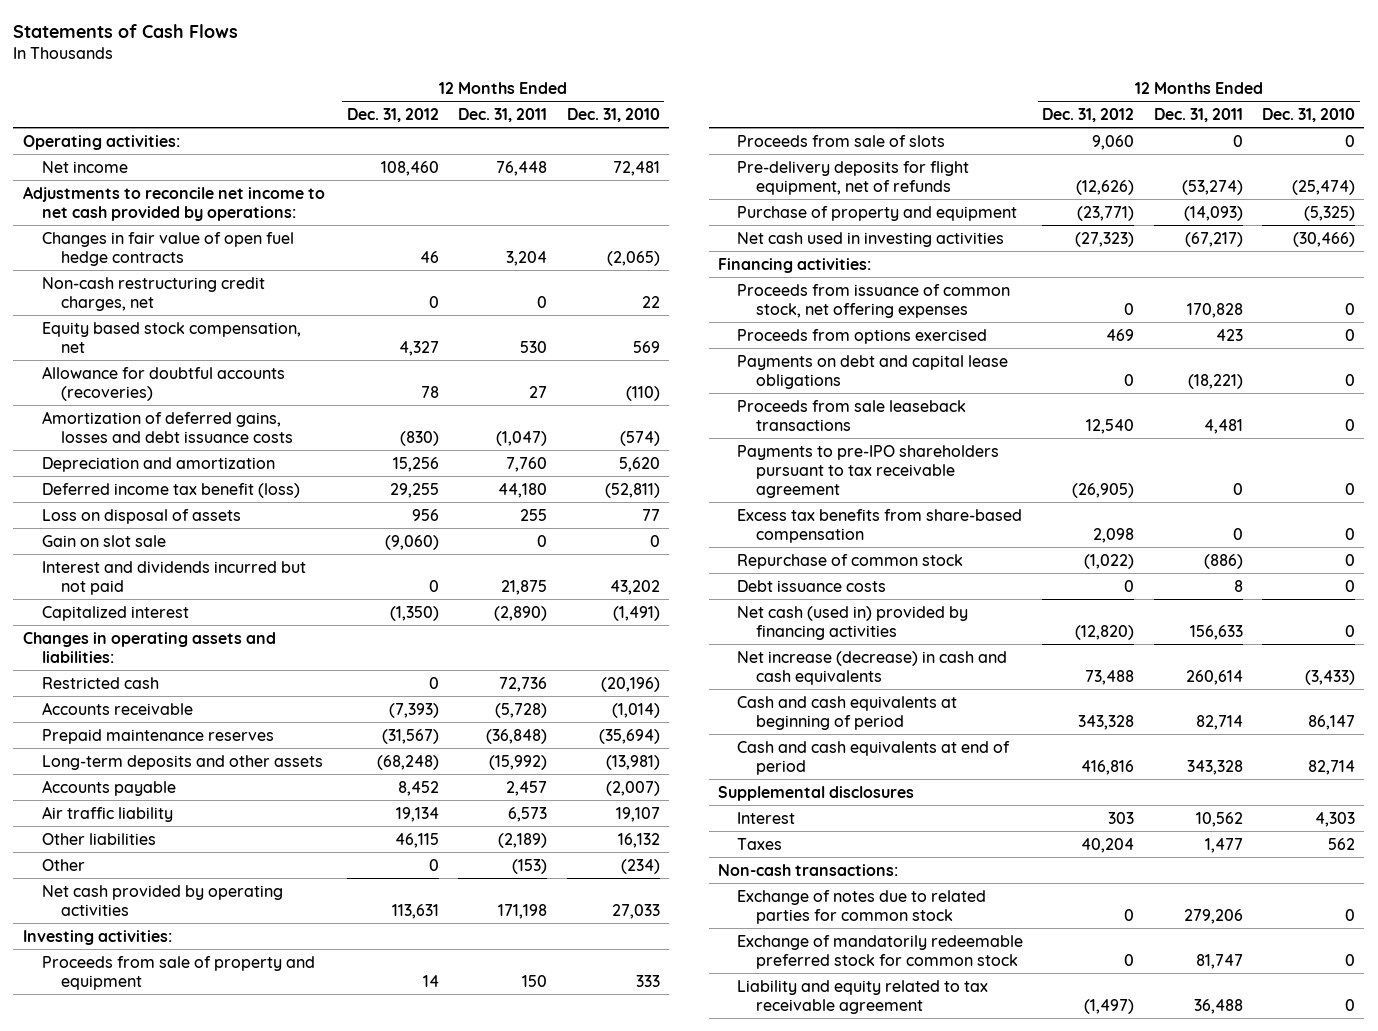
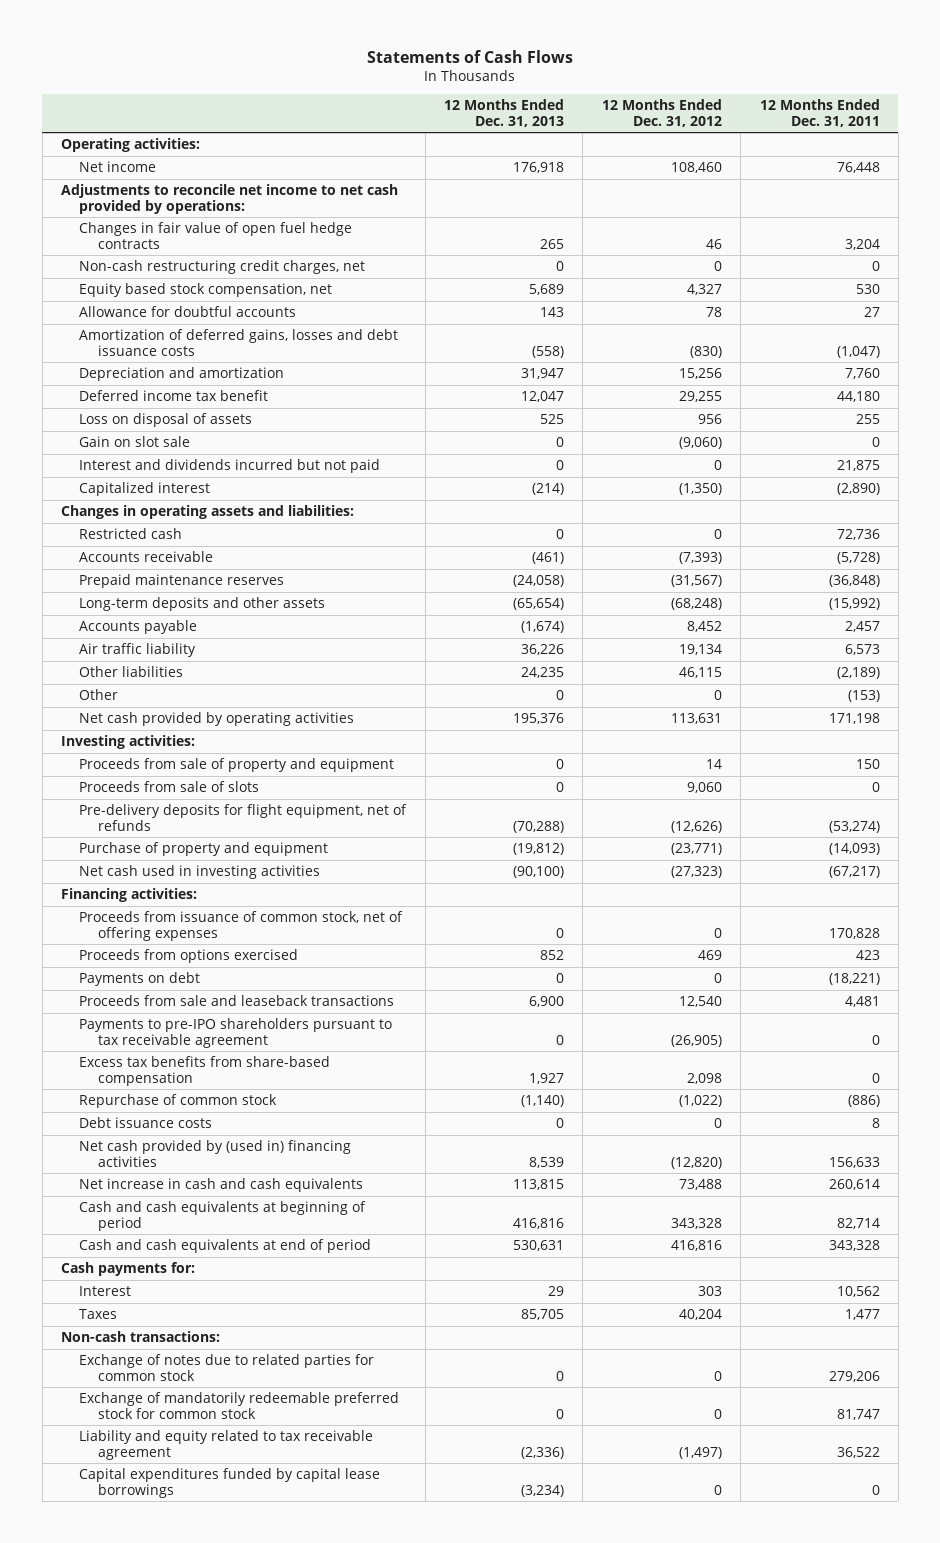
[566,107,660,122] Dec. 31, 2010 -> none
none -> [444,99,565,127] 12 Months Ended Dec. 31, 2013
[41,365,285,401] Allowance for doubtful accounts (recoveries) -> [79,306,297,318] Allowance for doubtful accounts
[41,482,300,498] Deferred income tax benefit (loss) -> [79,390,269,402] Deferred income tax benefit
[737,283,1011,318] Proceeds from issuance of common stock, net offering expenses -> [79,911,404,941] Proceeds from issuance of common stock, net of offering expenses
[737,354,1009,389] Payments on debt and capital lease obligations -> [79,972,201,987] Payments on debt
[737,399,967,431] Proceeds from sale leaseback transactions -> [79,995,395,1007] Proceeds from sale and leaseback transactions
[737,605,969,640] Net cash (used in) provided by financing activities -> [79,1140,352,1167] Net cash provided by (used in) financing activities
[737,650,1008,685] Net increase (decrease) in cash and cash equivalents -> [79,1178,364,1193] Net increase in cash and cash equivalents
[718,785,915,801] Supplemental disclosures -> [60,1262,195,1277] Cash payments for:
[1193,998,1243,1014] 36,488 -> [836,1446,880,1458] 36,522
none -> [79,1468,381,1498] Capital expenditures funded by capital lease borrowings

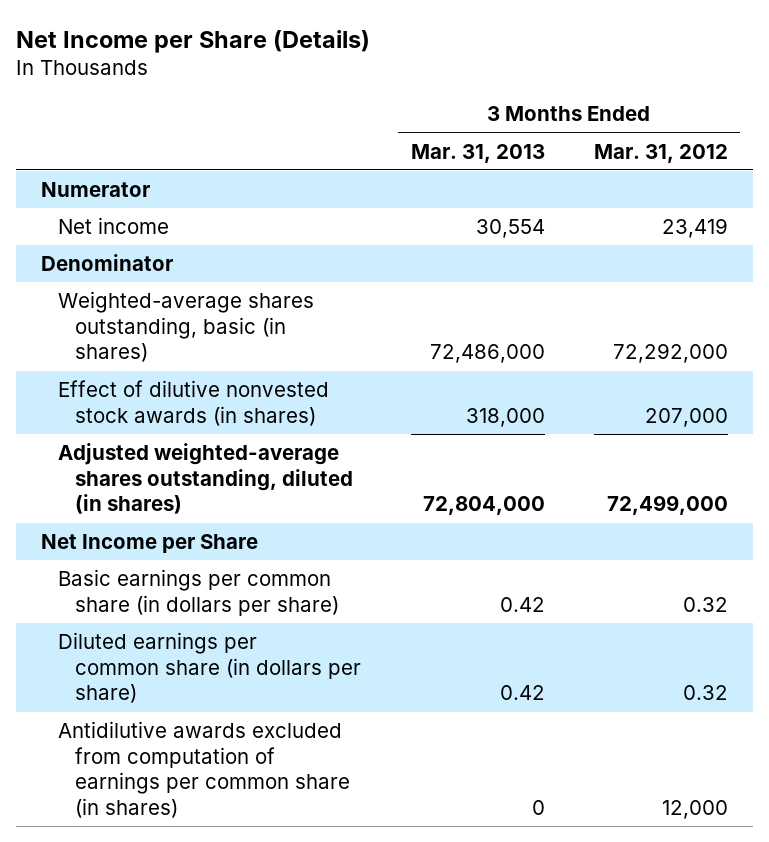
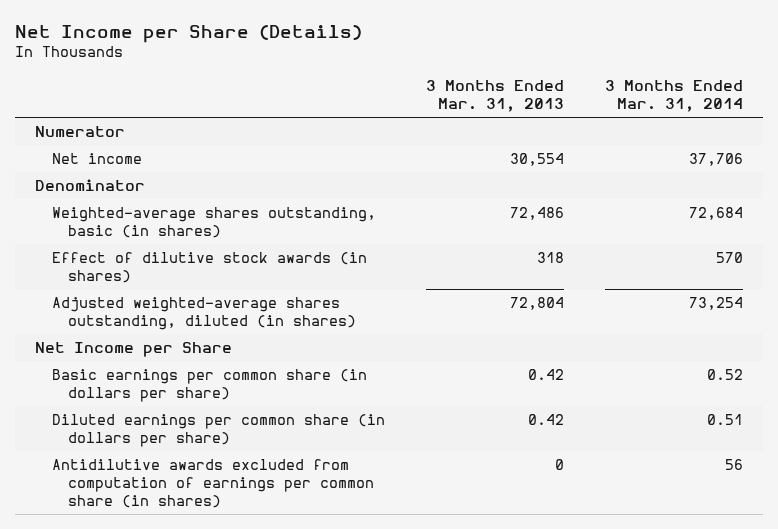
[594,143,729,163] Mar. 31, 2012 -> none
none -> [604,79,743,113] 3 Months Ended Mar. 31, 2014
[429,344,545,364] 72,486,000 -> [509,207,564,221] 72,486
[58,379,330,426] Effect of dilutive nonvested stock awards (in shares) -> [51,252,367,284] Effect of dilutive stock awards (in shares)
[465,407,545,427] 318,000 -> [536,252,564,264] 318
[422,496,545,516] 72,804,000 -> [509,297,564,311] 72,804

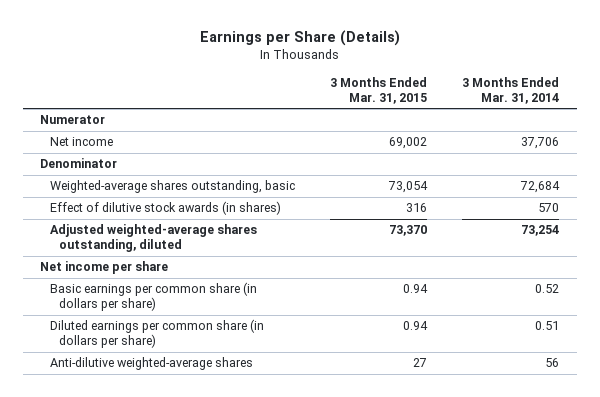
[14,24,362,43] Net Income per Share (Details) -> [199,30,400,47] Earnings per Share (Details)
[425,79,564,113] 3 Months Ended Mar. 31, 2013 -> none
none -> [329,76,427,104] 3 Months Ended Mar. 31, 2015
[51,207,376,239] Weighted-average shares outstanding, basic (in shares) -> [49,180,295,194] Weighted-average shares outstanding, basic
[51,297,357,331] Adjusted weighted-average shares outstanding, diluted (in shares) -> [49,224,257,253] Adjusted weighted-average shares outstanding, diluted
[35,342,233,358] Net Income per Share -> [40,261,169,275] Net income per share
[51,459,375,509] Antidilutive awards excluded from computation of earnings per common share (in shares) -> [49,357,253,371] Anti-dilutive weighted-average shares

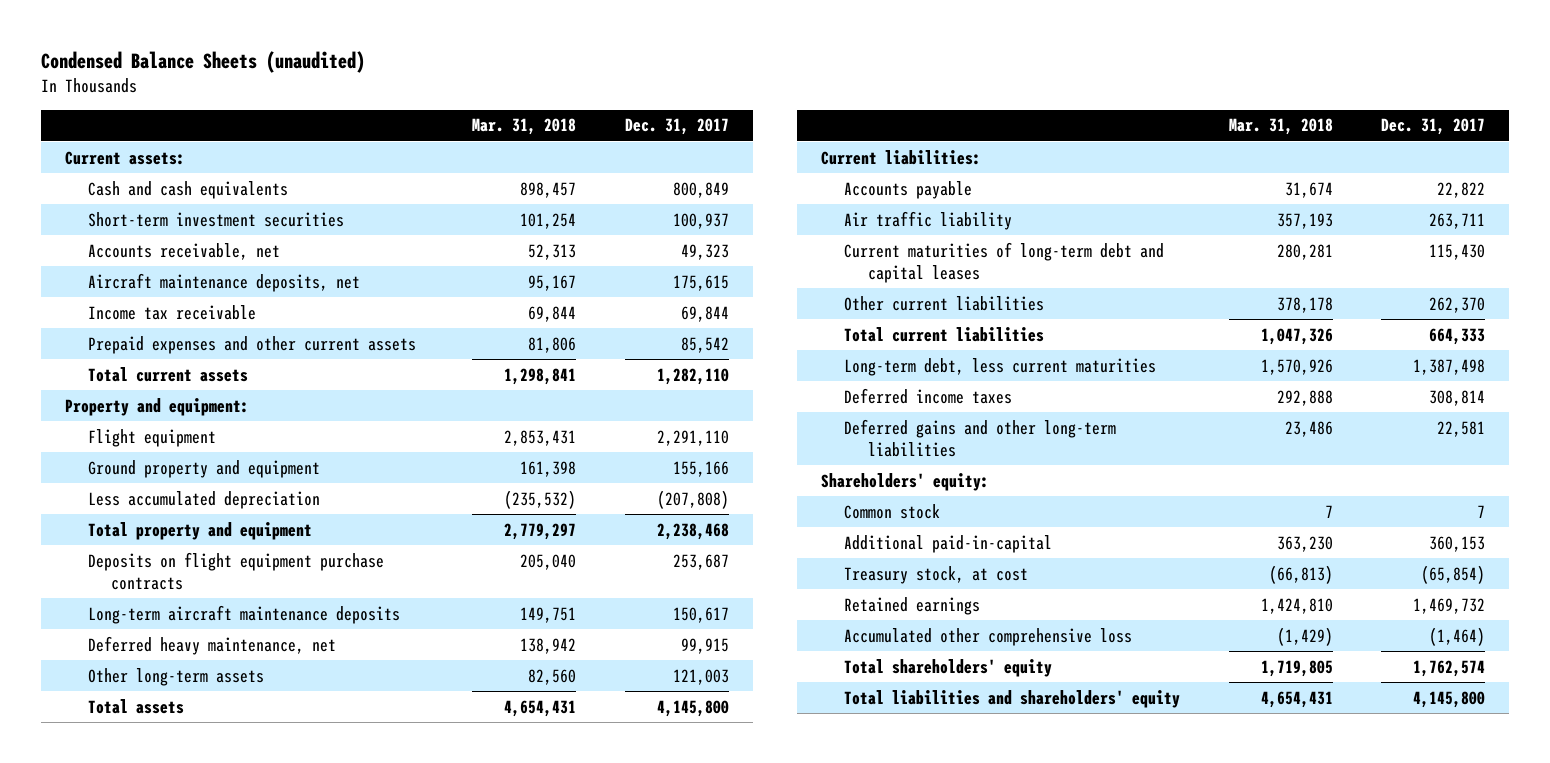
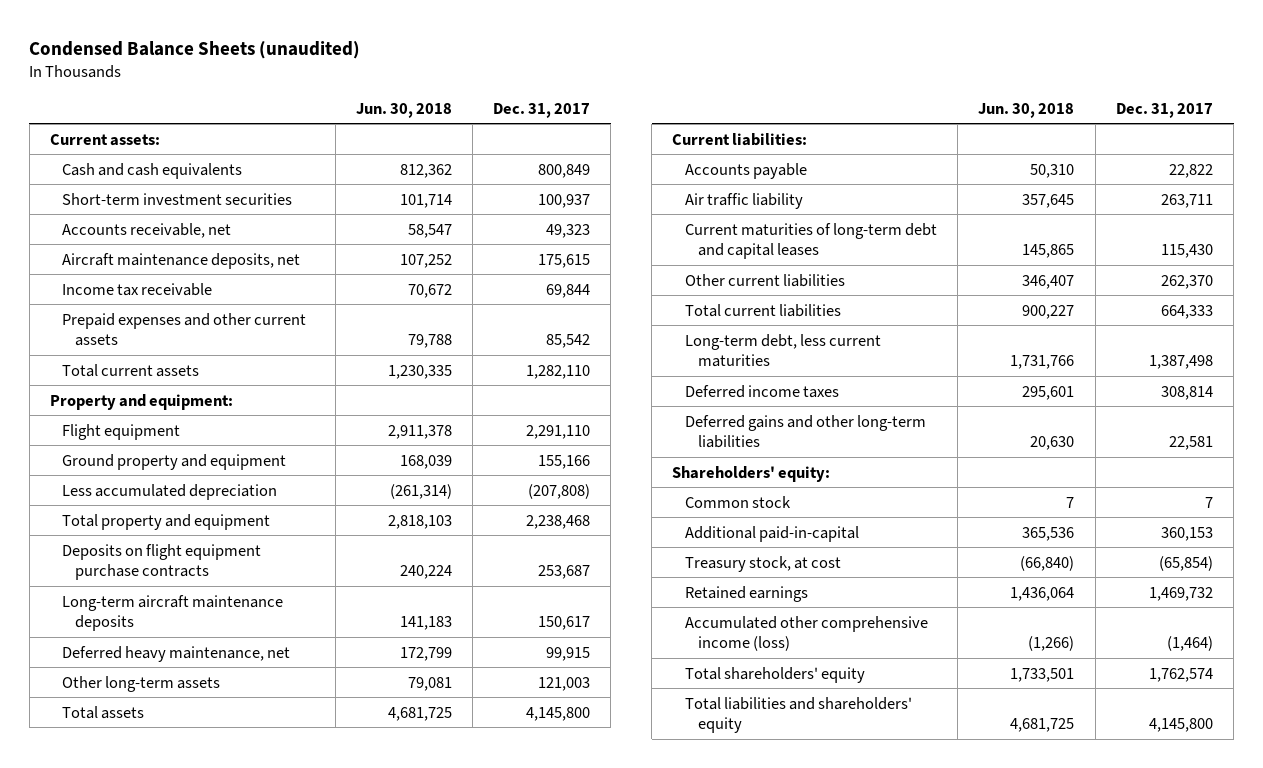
[472,118,577,136] Mar. 31, 2018 -> none
none -> [355,102,452,118] Jun. 30, 2018
[844,627,1133,646] Accumulated other comprehensive loss -> [685,615,929,652] Accumulated other comprehensive income (loss)

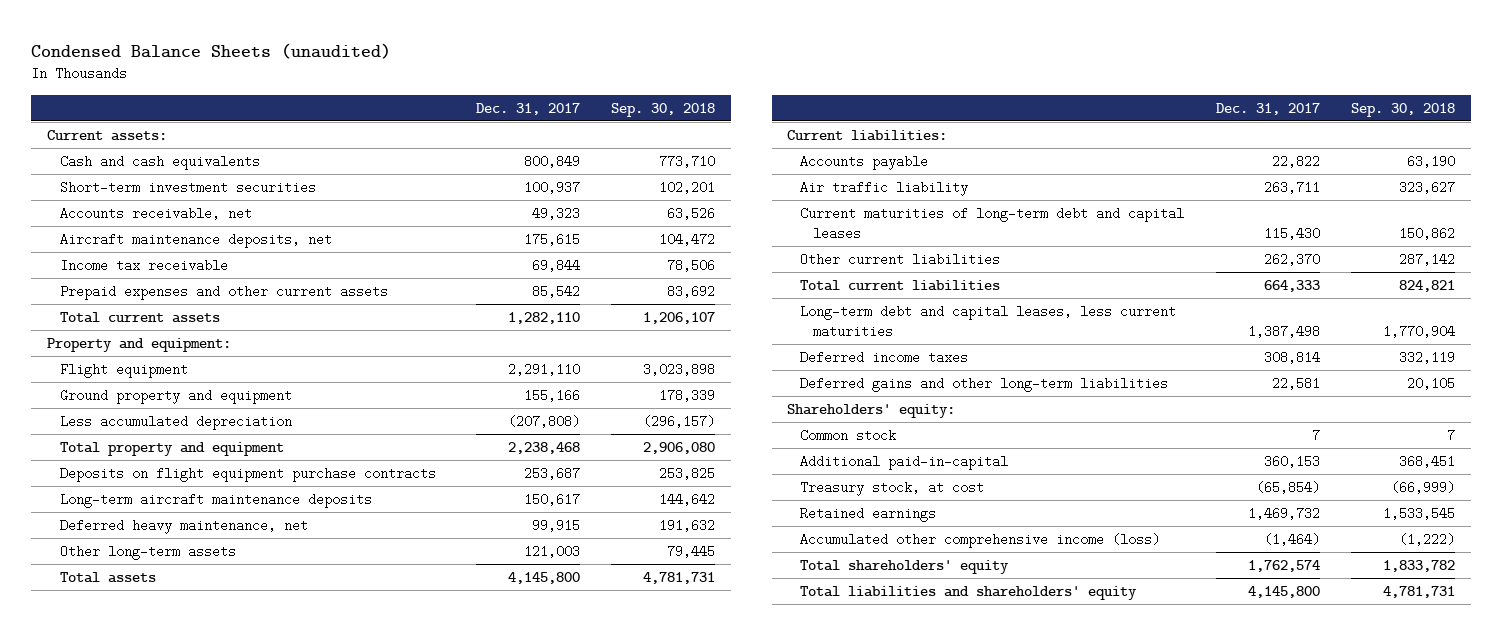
[355,102,452,118] Jun. 30, 2018 -> none
none -> [611,102,716,117] Sep. 30, 2018
[685,333,882,368] Long-term debt, less current maturities -> [800,304,1177,339] Long-term debt and capital leases, less current maturities

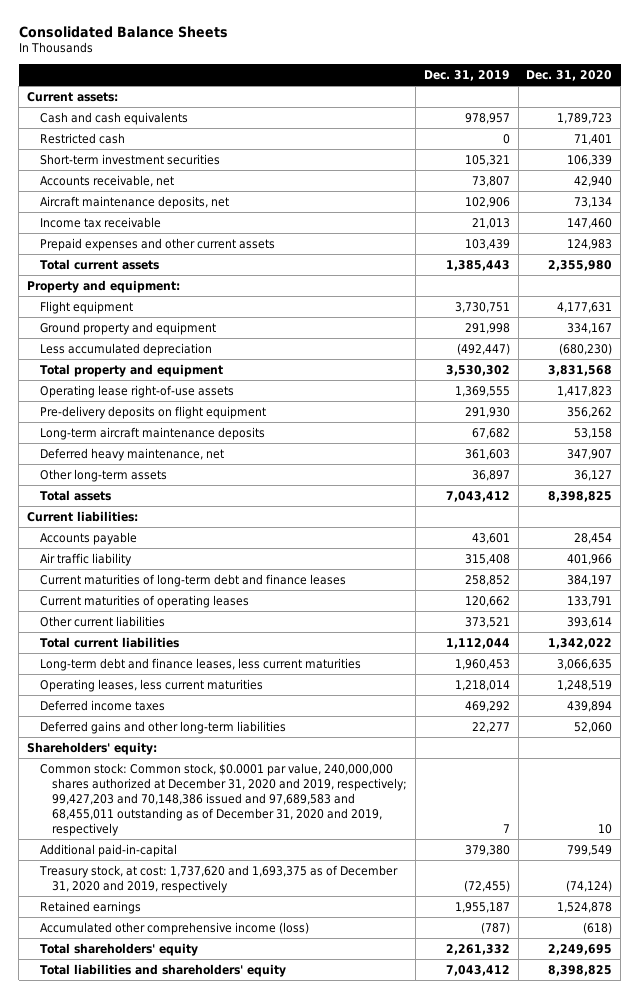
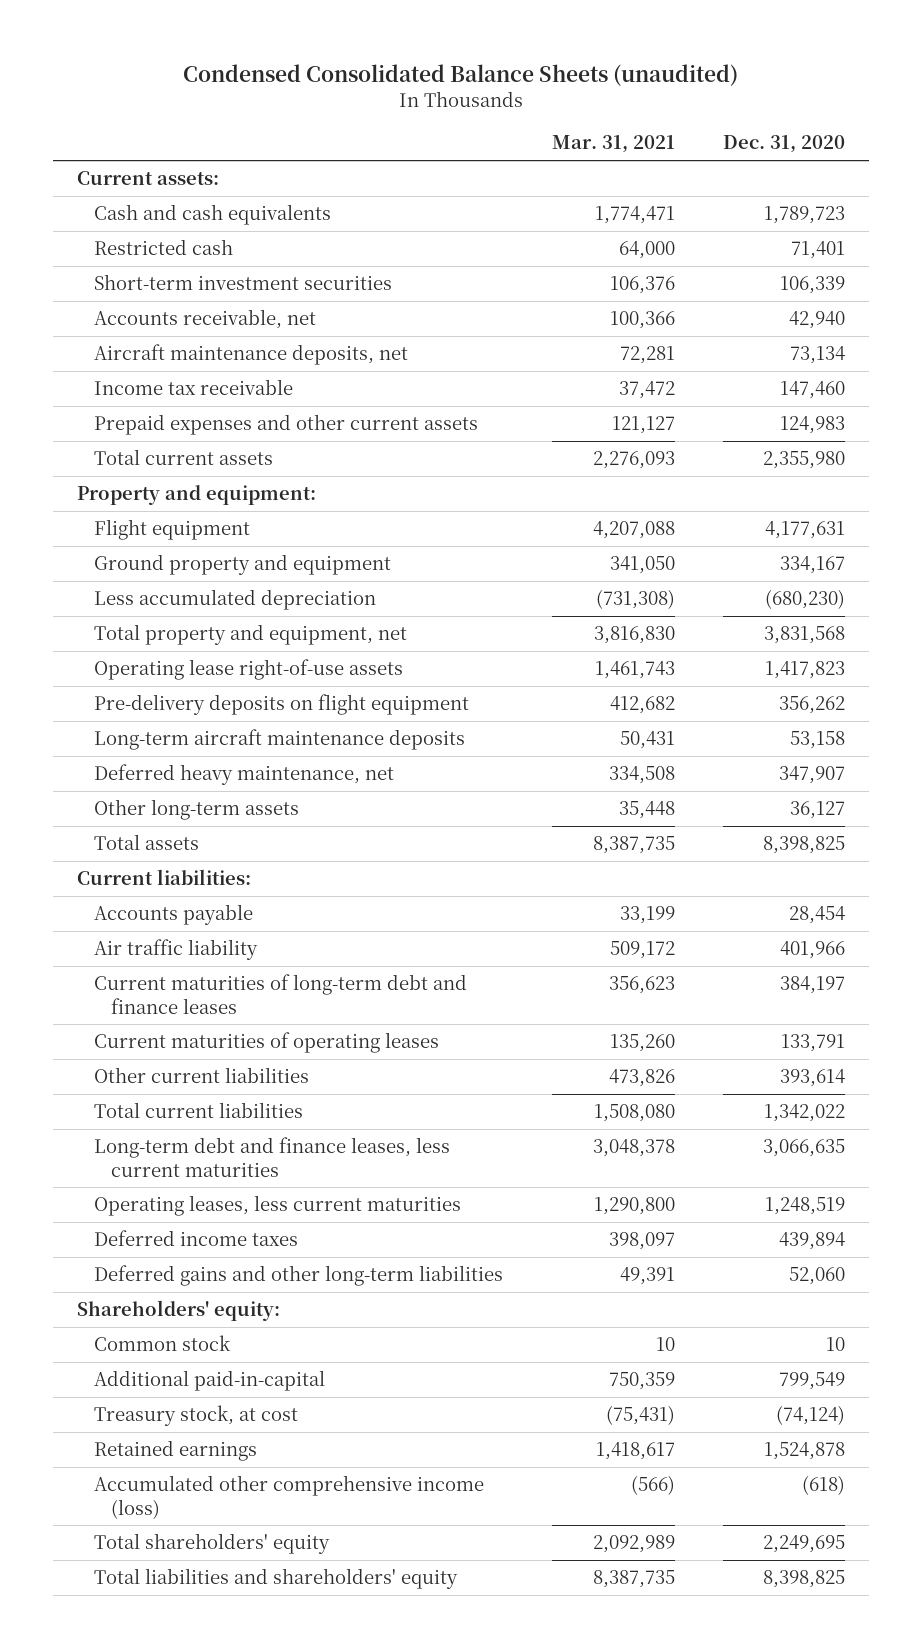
[18,25,228,38] Consolidated Balance Sheets -> [183,63,739,86] Condensed Consolidated Balance Sheets (unaudited)
[423,69,510,81] Dec. 31, 2019 -> none
none -> [551,135,675,154] Mar. 31, 2021
[39,363,223,377] Total property and equipment -> [94,624,408,646] Total property and equipment, net
[39,762,408,836] Common stock: Common stock, $0.0001 par value, 240,000,000 shares authorized at December 31, 2020 and 2019, respectively; 99,427,203 and 70,148,386 issued and 97,689,583 and 68,455,011 outstanding as of December 31, 2020 and 2019, respectively -> [94,1335,232,1352] Common stock
[38,864,398,893] Treasury stock, at cost: 1,737,620 and 1,693,375 as of December 31, 2020 and 2019, respectively -> [94,1405,299,1427] Treasury stock, at cost

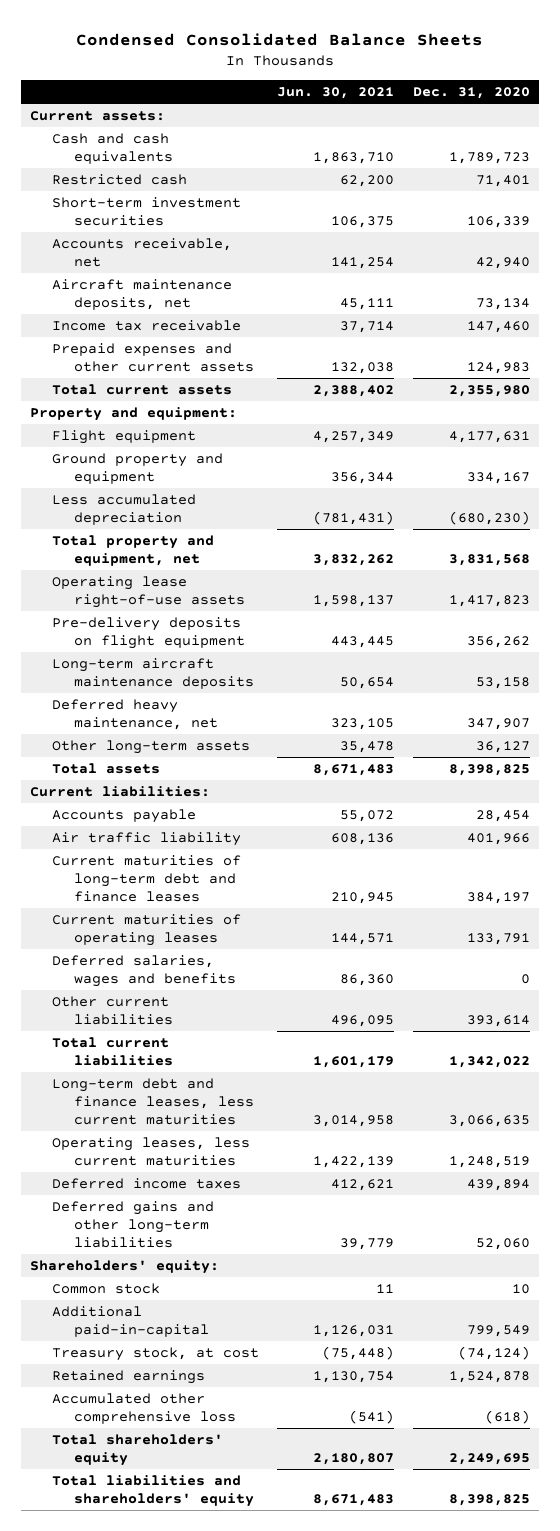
[183,63,739,86] Condensed Consolidated Balance Sheets (unaudited) -> [75,32,483,46] Condensed Consolidated Balance Sheets
[551,135,675,154] Mar. 31, 2021 -> none
none -> [277,87,395,100] Jun. 30, 2021
none -> [52,954,236,988] Deferred salaries, wages and benefits
[94,1475,485,1519] Accumulated other comprehensive income (loss) -> [52,1392,236,1425] Accumulated other comprehensive loss

